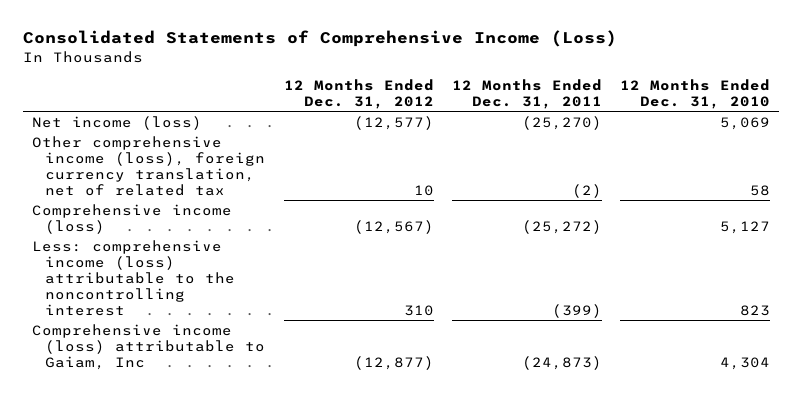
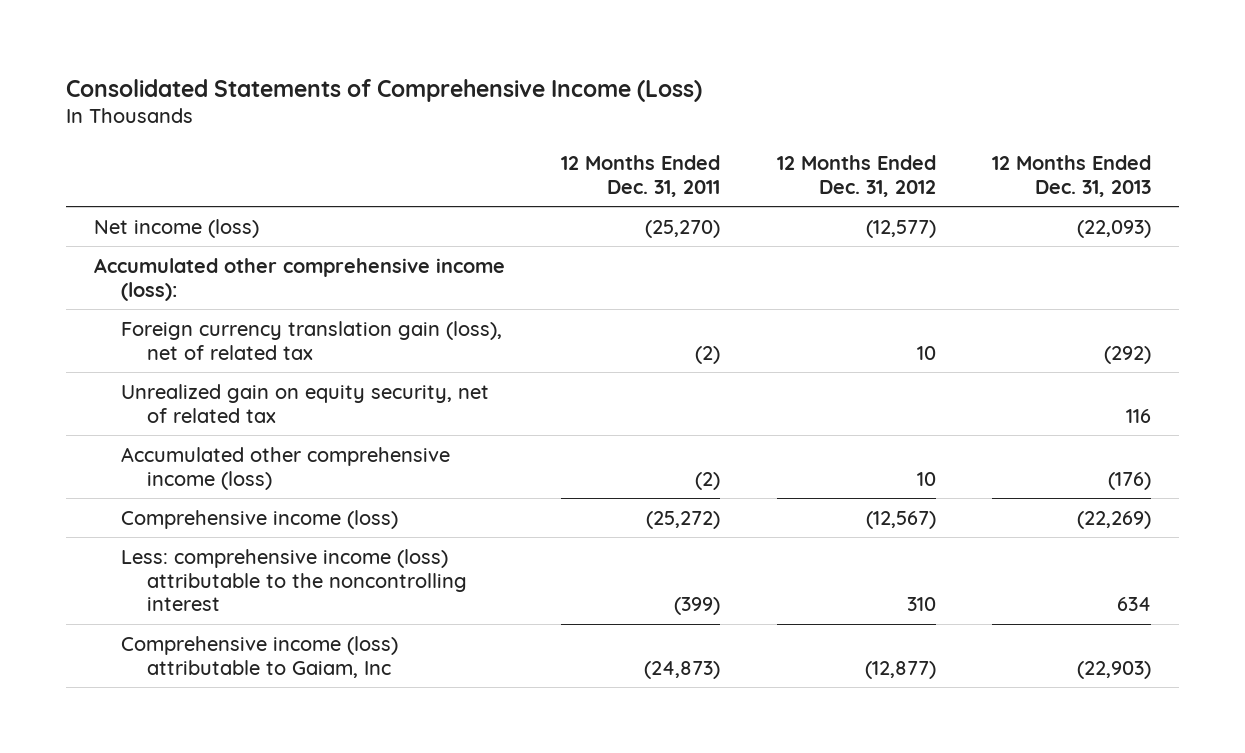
[619,78,770,109] 12 Months Ended Dec. 31, 2010 -> none
none -> [992,154,1152,197] 12 Months Ended Dec. 31, 2013
none -> [93,257,505,301] Accumulated other comprehensive income (loss):
[31,135,266,196] Other comprehensive income (loss), foreign currency translation, net of related tax -> [120,320,502,360] Foreign currency translation gain (loss), net of related tax
none -> [120,383,489,423] Unrealized gain on equity security, net of related tax
none -> [120,446,450,490] Accumulated other comprehensive income (loss)

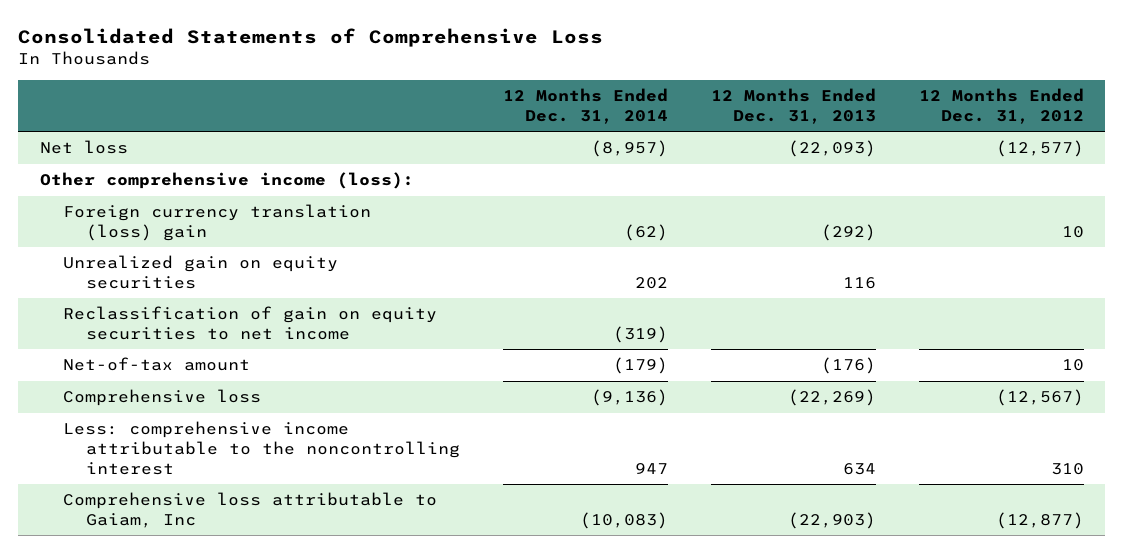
[65,78,702,102] Consolidated Statements of Comprehensive Income (Loss) -> [18,27,604,47] Consolidated Statements of Comprehensive Loss
[561,154,721,197] 12 Months Ended Dec. 31, 2011 -> none
none -> [502,87,668,124] 12 Months Ended Dec. 31, 2014
[93,218,259,238] Net income (loss) -> [39,140,128,155] Net loss
[93,257,505,301] Accumulated other comprehensive income (loss): -> [39,172,414,190] Other comprehensive income (loss):
[120,320,502,360] Foreign currency translation gain (loss), net of related tax -> [62,204,371,242] Foreign currency translation (loss) gain
[120,383,489,423] Unrealized gain on equity security, net of related tax -> [62,255,338,290] Unrealized gain on equity securities
none -> [62,306,437,341] Reclassification of gain on equity securities to net income
[120,446,450,490] Accumulated other comprehensive income (loss) -> [62,357,250,372] Net-of-tax amount
[120,509,398,529] Comprehensive income (loss) -> [62,389,261,407] Comprehensive loss
[120,548,468,612] Less: comprehensive income (loss) attributable to the noncontrolling interest -> [62,421,460,476] Less: comprehensive income attributable to the noncontrolling interest
[120,635,398,678] Comprehensive income (loss) attributable to Gaiam, Inc -> [62,492,437,529] Comprehensive loss attributable to Gaiam, Inc

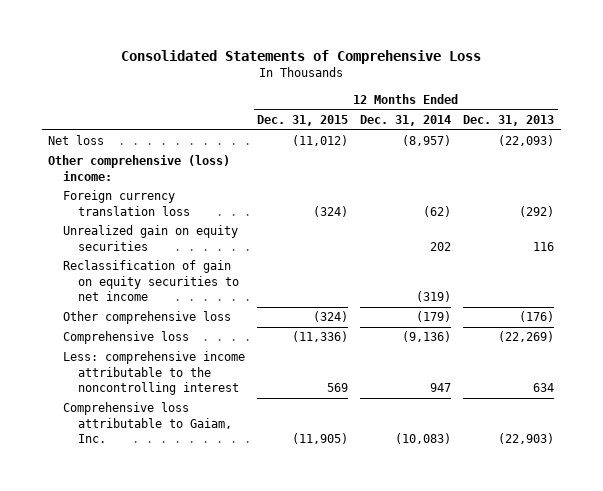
[918,87,1084,124] 12 Months Ended Dec. 31, 2012 -> none
none -> [257,114,349,126] Dec. 31, 2015
[39,172,414,190] Other comprehensive income (loss): -> [48,155,231,181] Other comprehensive (loss) income:
[62,204,371,242] Foreign currency translation (loss) gain -> [62,190,190,216] Foreign currency translation loss
[62,357,250,372] Net-of-tax amount -> [62,311,231,325] Other comprehensive loss
[62,492,437,529] Comprehensive loss attributable to Gaiam, Inc -> [62,402,232,444] Comprehensive loss attributable to Gaiam, Inc.

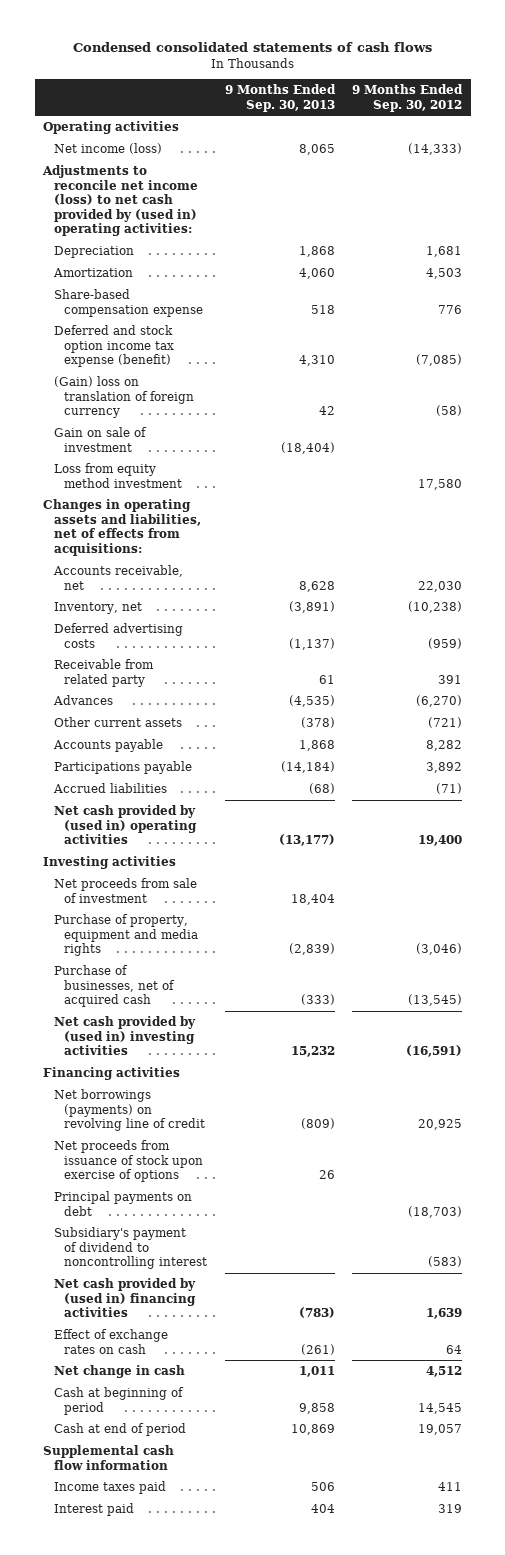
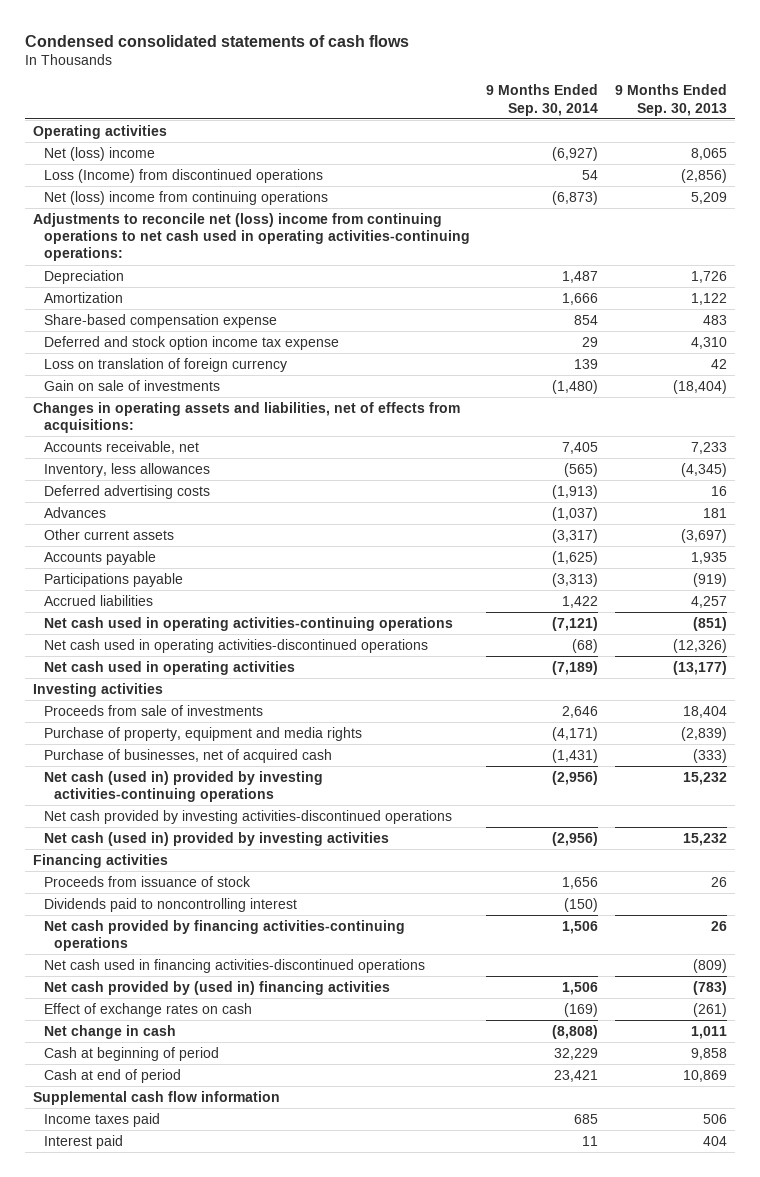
[352,84,464,112] 9 Months Ended Sep. 30, 2012 -> none
none -> [486,84,599,116] 9 Months Ended Sep. 30, 2014
[53,463,183,488] Loss from equity method investment -> none
[53,143,162,155] Net income (loss) -> [43,146,155,161] Net (loss) income
none -> [43,168,323,183] Loss (Income) from discontinued operations
none -> [43,190,328,205] Net (loss) income from continuing operations
[42,165,198,237] Adjustments to reconcile net income (loss) to net cash provided by (used in) operating activities: -> [33,212,470,262] Adjustments to reconcile net (loss) income from continuing operations to net cash used in operating activities-continuing operations:
[298,246,335,258] 1,868 -> [690,270,727,283] 1,726
[298,268,335,280] 4,060 -> [690,292,727,305] 1,122
[310,304,335,314] 518 -> [702,314,727,325] 483
[53,325,175,368] Deferred and stock option income tax expense (benefit) -> [43,335,339,350] Deferred and stock option income tax expense
[53,376,195,419] (Gain) loss on translation of foreign currency -> [43,357,287,372] Loss on translation of foreign currency
[53,427,147,452] Gain on sale of investment -> [43,379,220,391] Gain on sale of investments
[53,659,154,687] Receivable from related party -> none
[298,580,335,592] 8,628 -> [690,441,727,454] 7,233
[53,602,142,615] Inventory, net -> [43,462,210,477] Inventory, less allowances
[288,601,335,614] (3,891) -> [680,462,727,477] (4,345)
[288,637,335,650] (1,137) -> [710,485,727,496] 16
[288,695,335,708] (4,535) -> [702,507,727,518] 181
[300,717,335,729] (378) -> [680,528,727,543] (3,697)
[298,740,335,752] 1,868 -> [690,551,727,564] 1,935
[280,761,335,774] (14,184) -> [692,572,727,587] (919)
[308,783,335,795] (68) -> [690,595,727,608] 4,257
none -> [43,616,453,631] Net cash used in operating activities-continuing operations
none -> [43,638,428,653] Net cash used in operating activities-discontinued operations
[53,805,198,845] Net cash provided by (used in) operating activities -> [43,660,295,675] Net cash used in operating activities
[53,878,197,903] Net proceeds from sale of investment -> [43,704,263,716] Proceeds from sale of investments
none -> [43,770,323,803] Net cash (used in) provided by investing activities-continuing operations
none -> [43,809,452,824] Net cash provided by investing activities-discontinued operations
[53,1016,196,1056] Net cash provided by (used in) investing activities -> [43,831,389,846] Net cash (used in) provided by investing activities
[53,1089,206,1132] Net borrowings (payments) on revolving line of credit -> none
[53,1191,192,1216] Principal payments on debt -> none
[53,1140,204,1183] Net proceeds from issuance of stock upon exercise of options -> [43,875,251,887] Proceeds from issuance of stock
[53,1227,208,1270] Subsidiary's payment of dividend to noncontrolling interest -> [43,897,297,912] Dividends paid to noncontrolling interest
none -> [43,919,405,952] Net cash provided by financing activities-continuing operations
none -> [43,958,425,973] Net cash used in financing activities-discontinued operations

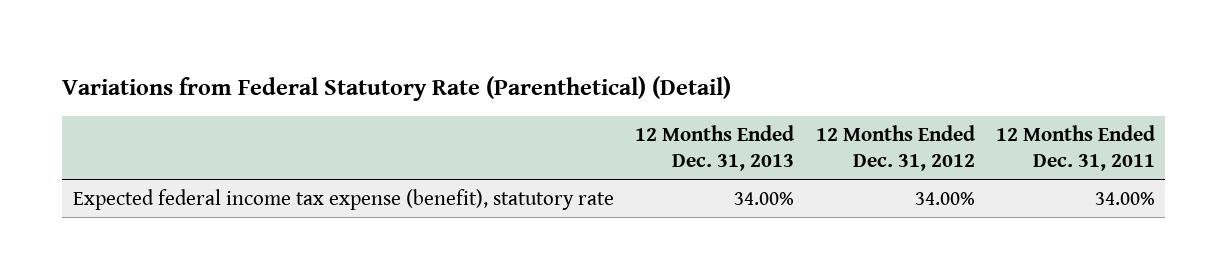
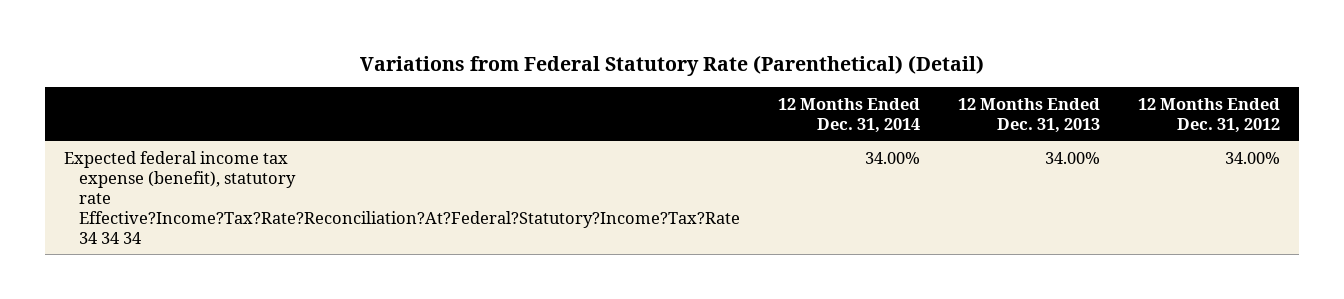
[995,124,1155,171] 12 Months Ended Dec. 31, 2011 -> none
none -> [778,97,921,133] 12 Months Ended Dec. 31, 2014
[73,189,615,211] Expected federal income tax expense (benefit), statutory rate -> [63,150,741,244] Expected federal income tax expense (benefit), statutory rate Effective?Income?Tax?Rate?Reconciliation?At?Federal?Statutory?Income?Tax?Rate 34 34 34

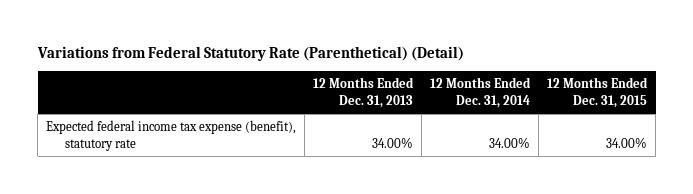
[1138,97,1281,133] 12 Months Ended Dec. 31, 2012 -> none
none -> [547,77,649,108] 12 Months Ended Dec. 31, 2015
[63,150,741,244] Expected federal income tax expense (benefit), statutory rate Effective?Income?Tax?Rate?Reconciliation?At?Federal?Statutory?Income?Tax?Rate 34 34 34 -> [46,120,297,151] Expected federal income tax expense (benefit), statutory rate

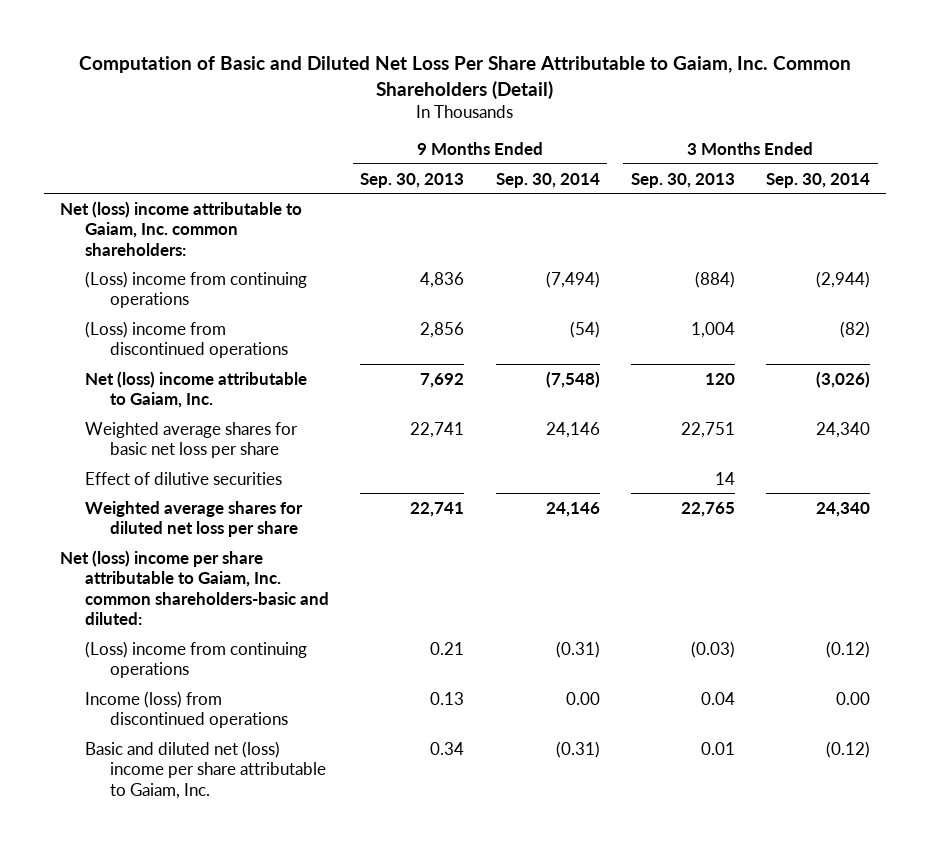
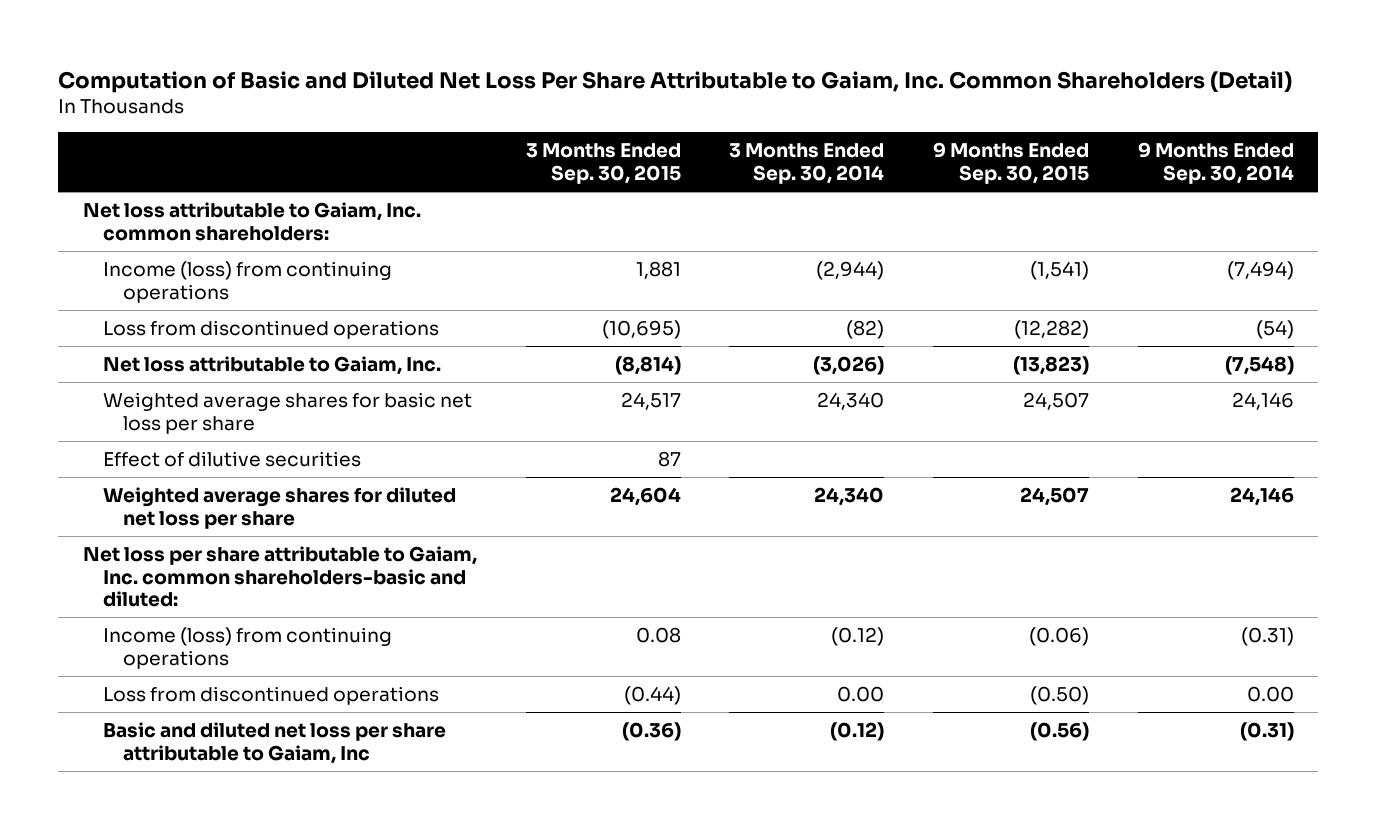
[360,172,465,188] Sep. 30, 2013 -> none
[630,172,735,188] Sep. 30, 2013 -> none
none -> [525,143,681,184] 3 Months Ended Sep. 30, 2015
none -> [933,142,1090,184] 9 Months Ended Sep. 30, 2015
[59,200,302,256] Net (loss) income attributable to Gaiam, Inc. common shareholders: -> [82,202,421,241] Net loss attributable to Gaiam, Inc. common shareholders:
[85,270,308,309] (Loss) income from continuing operations -> [102,261,392,303] Income (loss) from continuing operations
[85,320,289,359] (Loss) income from discontinued operations -> [102,320,439,340] Loss from discontinued operations
[85,370,308,409] Net (loss) income attributable to Gaiam, Inc. -> [102,356,441,376] Net loss attributable to Gaiam, Inc.
[59,549,330,626] Net (loss) income per share attributable to Gaiam, Inc. common shareholders-basic and diluted: -> [82,546,477,608] Net loss per share attributable to Gaiam, Inc. common shareholders-basic and diluted:
[85,640,308,679] (Loss) income from continuing operations -> [102,627,392,669] Income (loss) from continuing operations
[85,690,289,729] Income (loss) from discontinued operations -> [102,686,439,706] Loss from discontinued operations
[85,740,327,799] Basic and diluted net (loss) income per share attributable to Gaiam, Inc. -> [102,722,446,764] Basic and diluted net loss per share attributable to Gaiam, Inc

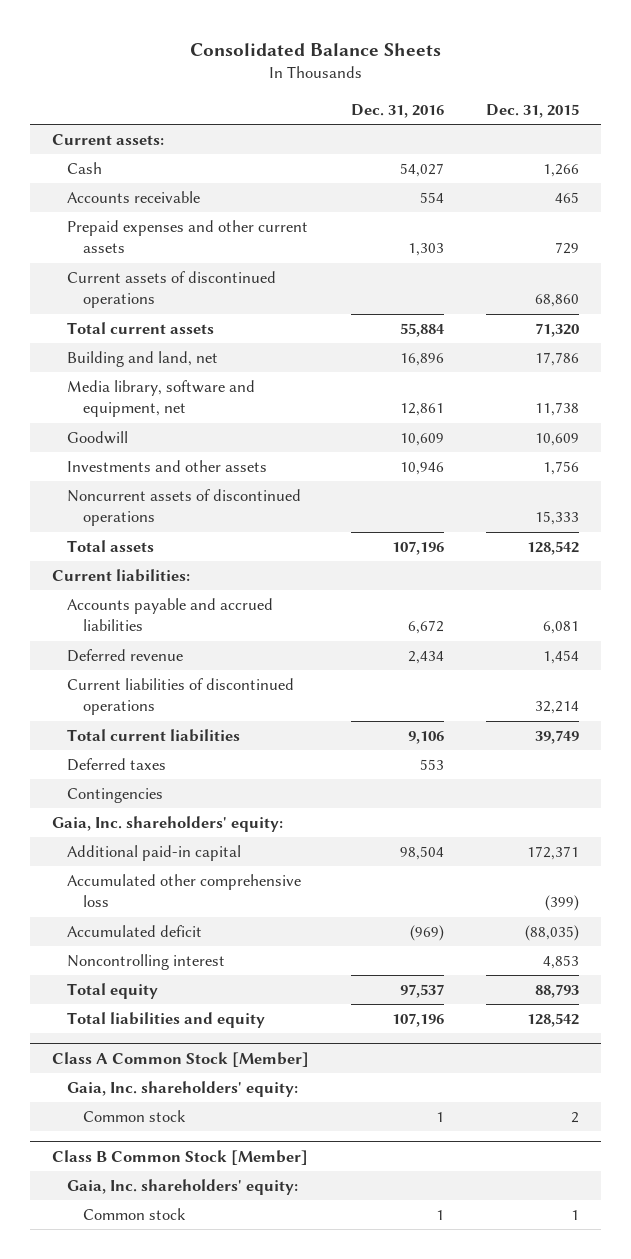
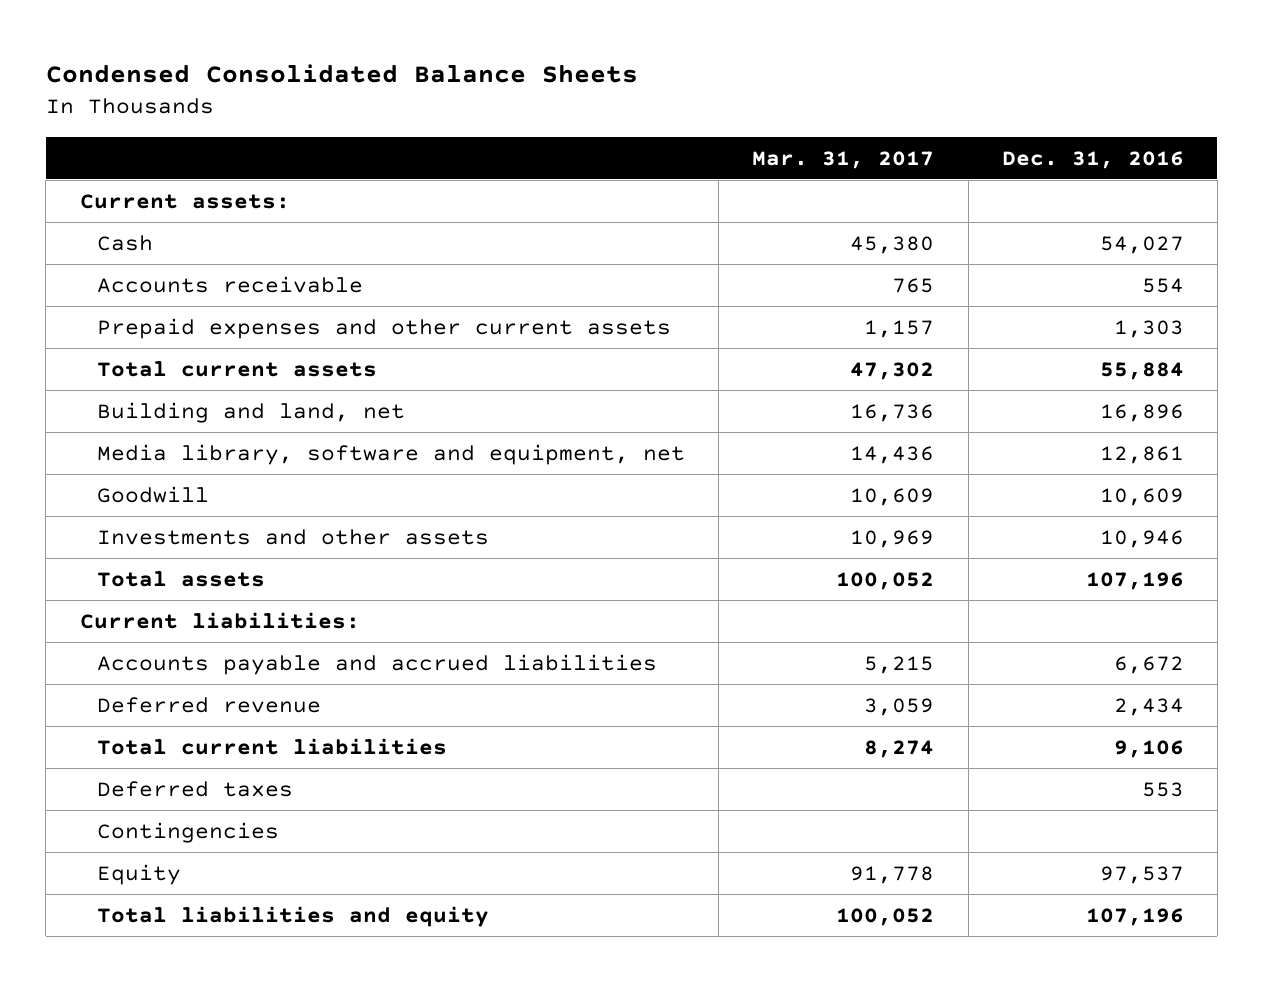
[189,43,441,57] Consolidated Balance Sheets -> [45,64,638,84] Condensed Consolidated Balance Sheets
[486,103,580,118] Dec. 31, 2015 -> none
none -> [752,150,935,169] Mar. 31, 2017
[67,270,277,309] Current assets of discontinued operations -> none
[67,488,302,527] Noncurrent assets of discontinued operations -> none
[67,677,295,716] Current liabilities of discontinued operations -> none
[51,815,283,832] Gaia, Inc. shareholders' equity: -> none
[67,844,242,861] Additional paid-in capital -> none
[67,873,302,908] Accumulated other comprehensive loss -> none
[67,924,203,937] Accumulated deficit -> none
[67,953,226,970] Noncontrolling interest -> none
[67,982,159,999] Total equity -> [97,863,182,885] Equity
[51,1051,309,1067] Class A Common Stock [Member] -> none
[67,1080,299,1097] Gaia, Inc. shareholders' equity: -> none
[83,1109,187,1122] Common stock -> none
[51,1149,308,1165] Class B Common Stock [Member] -> none
[67,1178,299,1195] Gaia, Inc. shareholders' equity: -> none
[83,1207,187,1220] Common stock -> none

